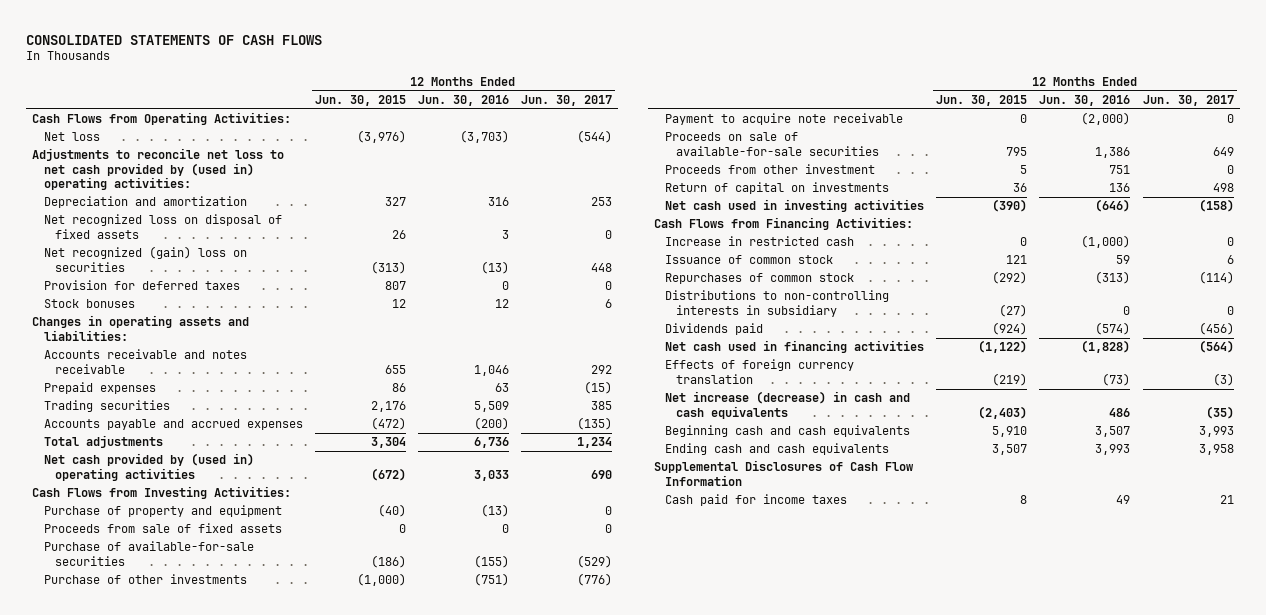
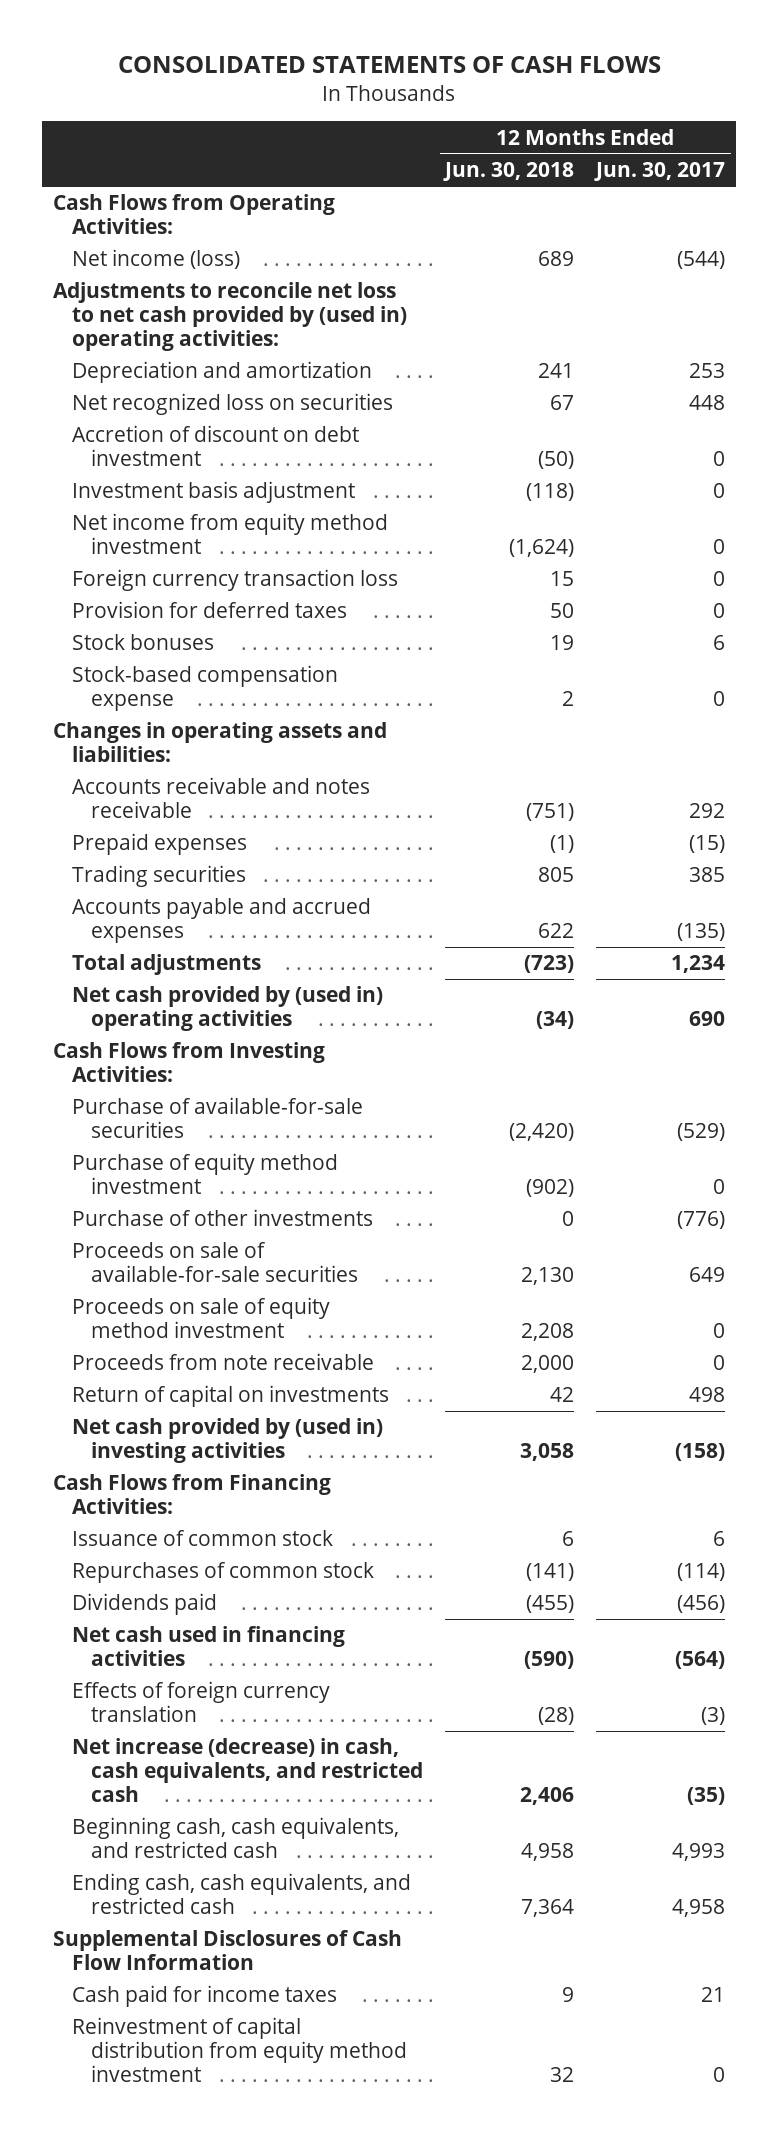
[314,95,406,107] Jun. 30, 2015 -> none
[417,95,509,107] Jun. 30, 2016 -> none
none -> [443,162,575,182] Jun. 30, 2018
[43,132,100,142] Net loss -> [71,249,240,270] Net income (loss)
[43,214,282,239] Net recognized loss on disposal of fixed assets -> none
[43,246,247,272] Net recognized (gain) loss on securities -> [71,393,393,416] Net recognized loss on securities
none -> [71,425,359,467] Accretion of discount on debt investment
none -> [71,481,355,504] Investment basis adjustment
none -> [71,513,388,555] Net income from equity method investment
none -> [71,569,398,592] Foreign currency transaction loss
none -> [71,665,338,712] Stock-based compensation expense
[43,505,282,518] Purchase of property and equipment -> none
[43,523,282,534] Proceeds from sale of fixed assets -> none
none -> [71,1153,338,1195] Purchase of equity method investment
[665,113,904,126] Payment to acquire note receivable -> none
[665,164,876,175] Proceeds from other investment -> none
none -> [71,1297,330,1339] Proceeds on sale of equity method investment
none -> [71,1353,374,1371] Proceeds from note receivable
[665,199,925,213] Net cash used in investing activities -> [71,1418,383,1464] Net cash provided by (used in) investing activities
[665,236,855,247] Increase in restricted cash -> none
[665,290,890,317] Distributions to non-controlling interests in subsidiary -> none
[665,391,911,419] Net increase (decrease) in cash and cash equivalents -> [71,1738,423,1802] Net increase (decrease) in cash, cash equivalents, and restricted cash
[665,425,911,438] Beginning cash and cash equivalents -> [71,1817,399,1859] Beginning cash, cash equivalents, and restricted cash
[1198,426,1234,438] 3,993 -> [672,1843,726,1862] 4,993
[665,443,890,456] Ending cash and cash equivalents -> [71,1873,411,1915] Ending cash, cash equivalents, and restricted cash
[1198,444,1234,456] 3,958 -> [672,1899,726,1918] 4,958
none -> [71,2017,407,2082] Reinvestment of capital distribution from equity method investment

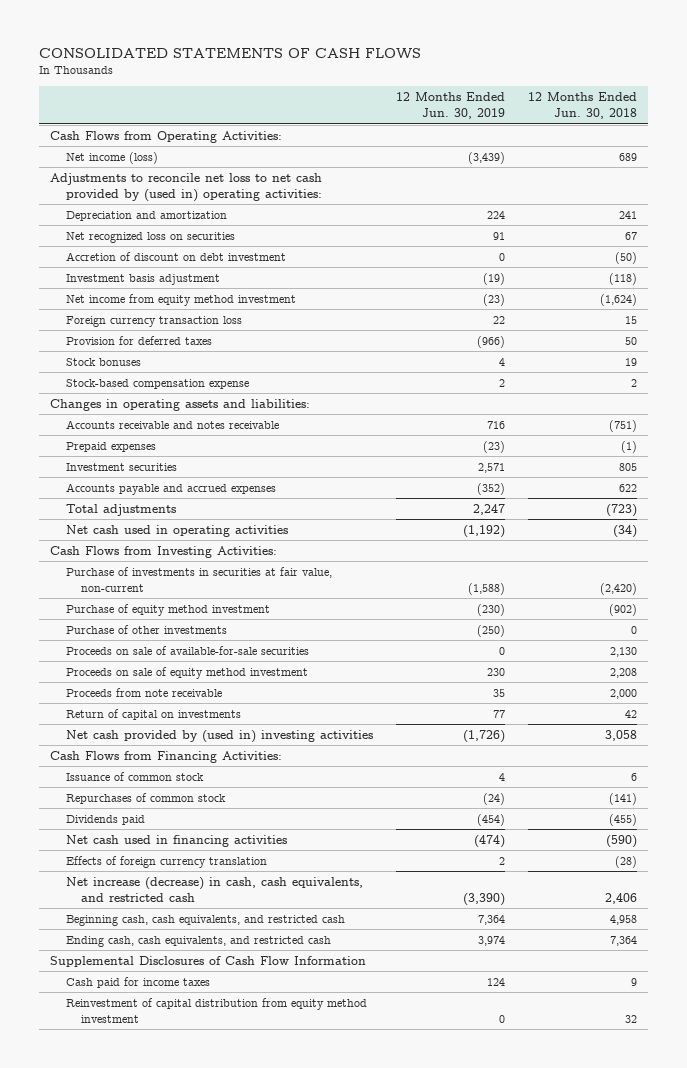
[594,162,726,182] Jun. 30, 2017 -> none
none -> [395,92,505,120] 12 Months Ended Jun. 30, 2019
[71,865,246,888] Trading securities -> none
none -> [65,462,177,471] Investment securities
[71,986,383,1032] Net cash provided by (used in) operating activities -> [65,524,288,537] Net cash used in operating activities
[71,1097,363,1139] Purchase of available-for-sale securities -> [65,566,332,592] Purchase of investments in securities at fair value, non-current

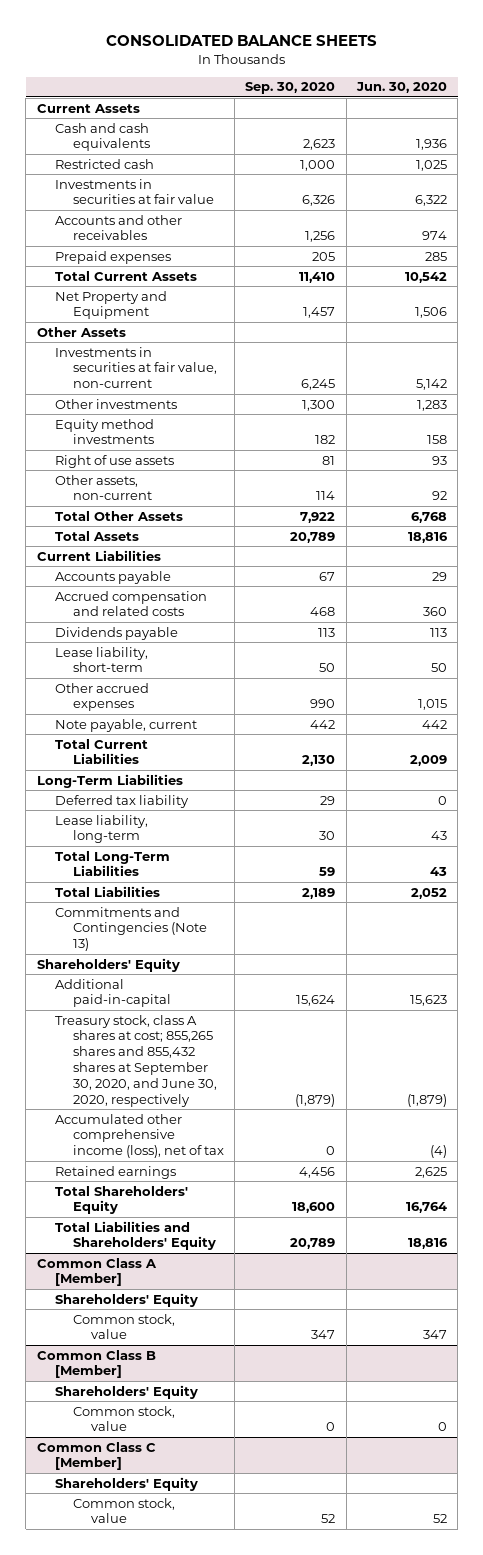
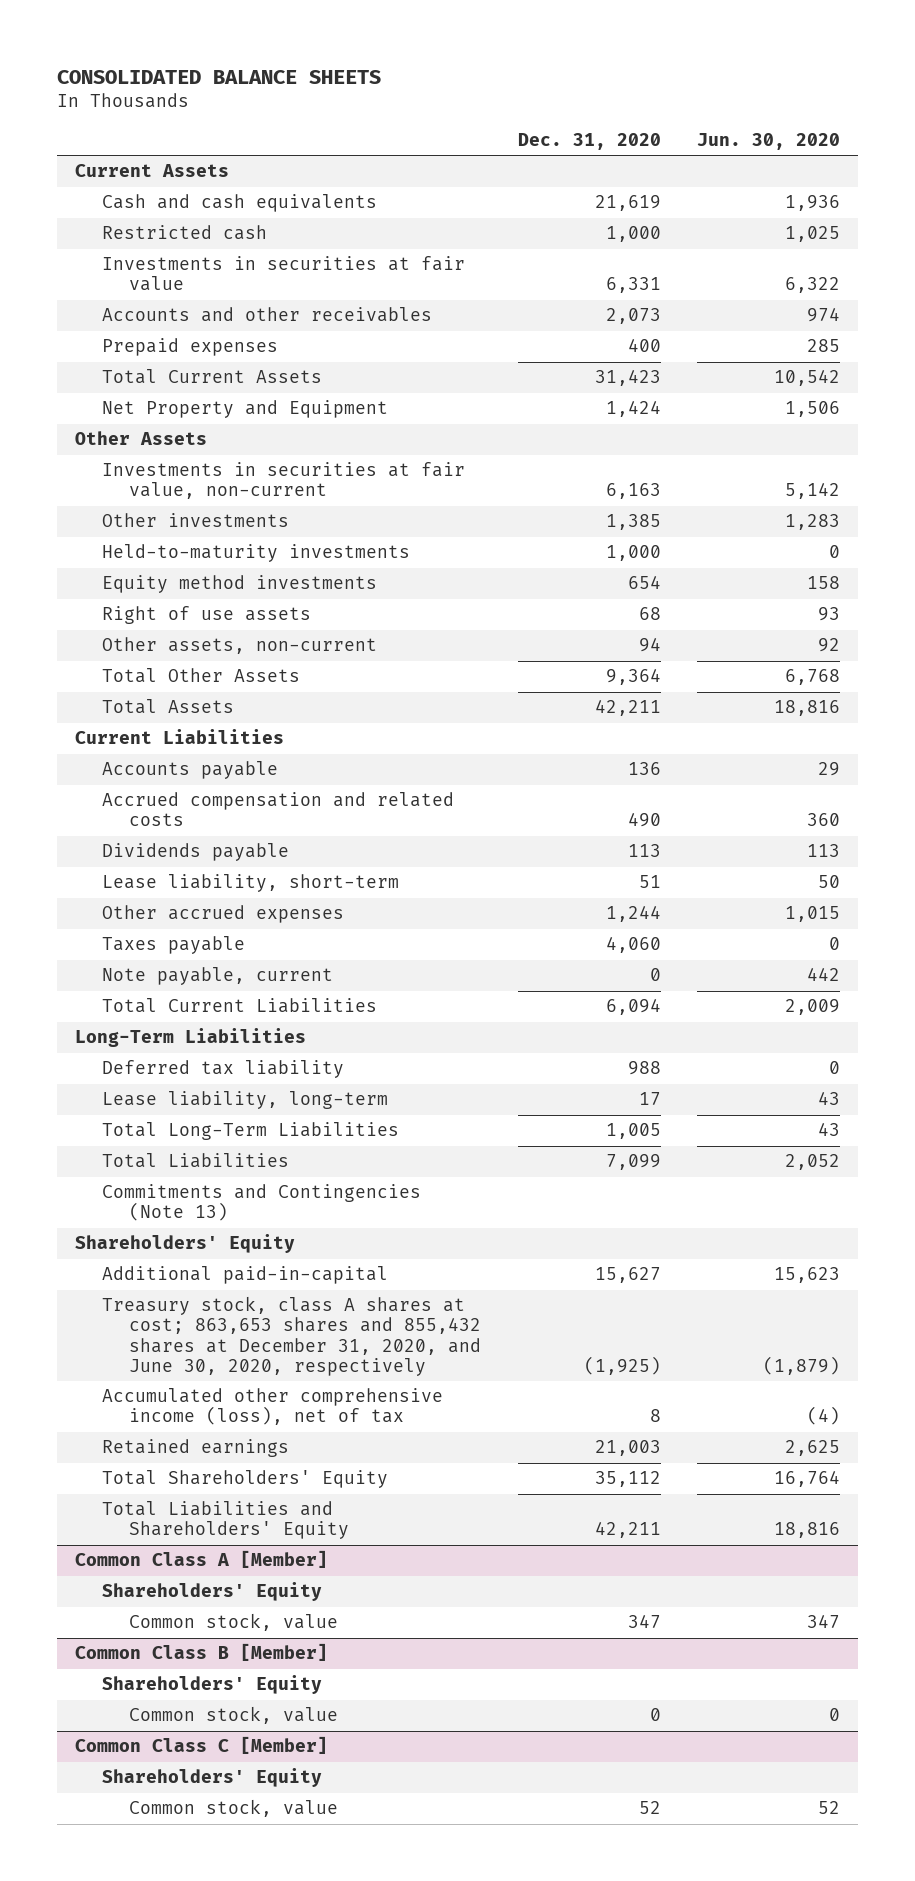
[245,82,336,95] Sep. 30, 2020 -> none
none -> [517,132,661,150] Dec. 31, 2020
none -> [102,544,411,563] Held-to-maturity investments
none -> [102,936,246,955] Taxes payable
[54,1014,217,1107] Treasury stock, class A shares at cost; 855,265 shares and 855,432 shares at September 30, 2020, and June 30, 2020, respectively -> [102,1296,482,1376] Treasury stock, class A shares at cost; 863,653 shares and 855,432 shares at December 31, 2020, and June 30, 2020, respectively

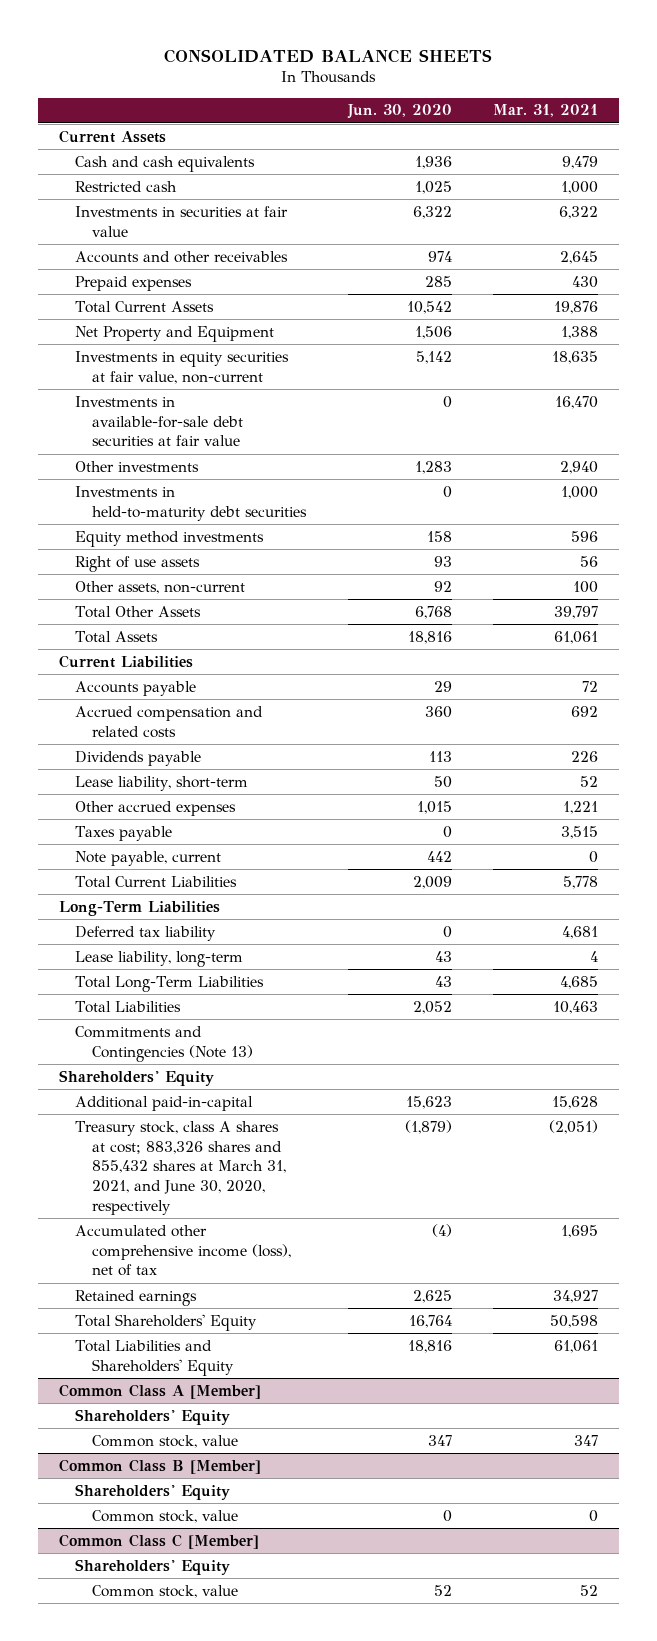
[517,132,661,150] Dec. 31, 2020 -> none
none -> [493,104,599,118] Mar. 31, 2021
[75,431,208,446] Other Assets -> none
[102,462,466,500] Investments in securities at fair value, non-current -> [75,350,290,384] Investments in equity securities at fair value, non-current
none -> [75,395,244,447] Investments in available-for-sale debt securities at fair value
[102,544,411,563] Held-to-maturity investments -> [75,485,308,521] Investments in held-to-maturity debt securities
[102,1296,482,1376] Treasury stock, class A shares at cost; 863,653 shares and 855,432 shares at December 31, 2020, and June 30, 2020, respectively -> [75,1120,287,1215] Treasury stock, class A shares at cost; 883,326 shares and 855,432 shares at March 31, 2021, and June 30, 2020, respectively

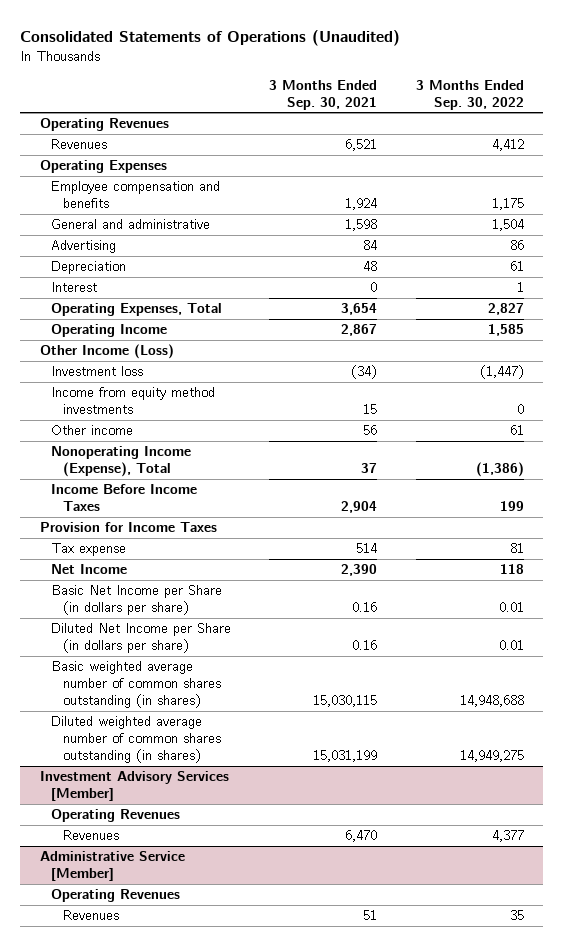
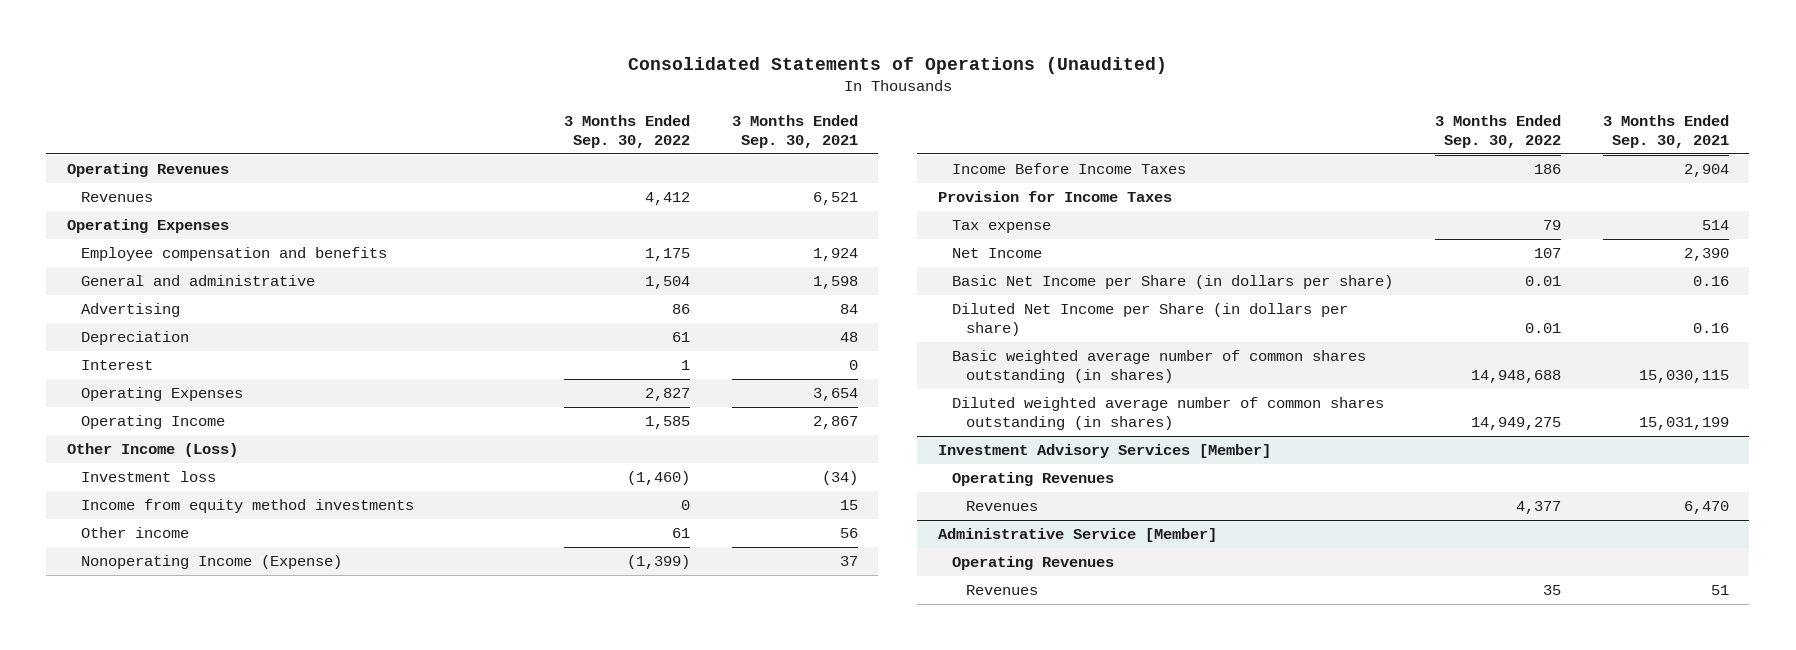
[51,303,223,317] Operating Expenses, Total -> [81,387,244,402] Operating Expenses
[479,365,524,380] (1,447) -> [626,471,690,486] (1,460)
[51,446,192,478] Nonoperating Income (Expense), Total -> [81,555,343,570] Nonoperating Income (Expense)
[475,462,524,478] (1,386) -> [626,555,690,570] (1,399)
[499,501,524,512] 199 -> [1533,164,1561,175] 186
[509,543,524,554] 81 -> [1542,220,1561,231] 79
[499,564,524,575] 118 -> [1533,248,1561,259] 107

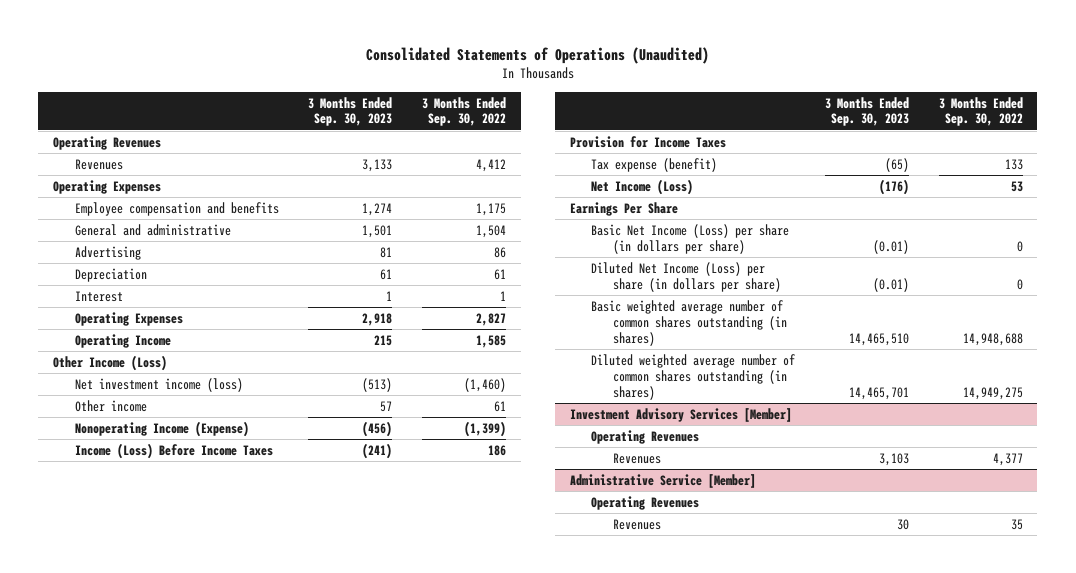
[731,114,858,148] 3 Months Ended Sep. 30, 2021 -> none
none -> [308,96,393,127] 3 Months Ended Sep. 30, 2023
[81,499,415,514] Income from equity method investments -> none
[81,471,217,483] Investment loss -> [74,377,243,392] Net investment income (loss)
[952,163,1187,175] Income Before Income Taxes -> [74,442,273,459] Income (Loss) Before Income Taxes
[952,220,1052,234] Tax expense -> [591,157,718,172] Tax expense (benefit)
[1542,220,1561,231] 79 -> [1004,158,1023,170] 133
[952,248,1043,259] Net Income -> [591,178,694,195] Net Income (Loss)
[1533,248,1561,259] 107 -> [1010,180,1023,192] 53
none -> [569,201,678,216] Earnings Per Share
[952,275,1394,290] Basic Net Income per Share (in dollars per share) -> [591,223,790,254] Basic Net Income (Loss) per share (in dollars per share)
[1524,276,1561,287] 0.01 -> [1016,240,1023,252] 0
[952,303,1349,337] Diluted Net Income per Share (in dollars per share) -> [591,261,781,292] Diluted Net Income (Loss) per share (in dollars per share)
[1524,323,1561,334] 0.01 -> [1016,278,1023,290] 0

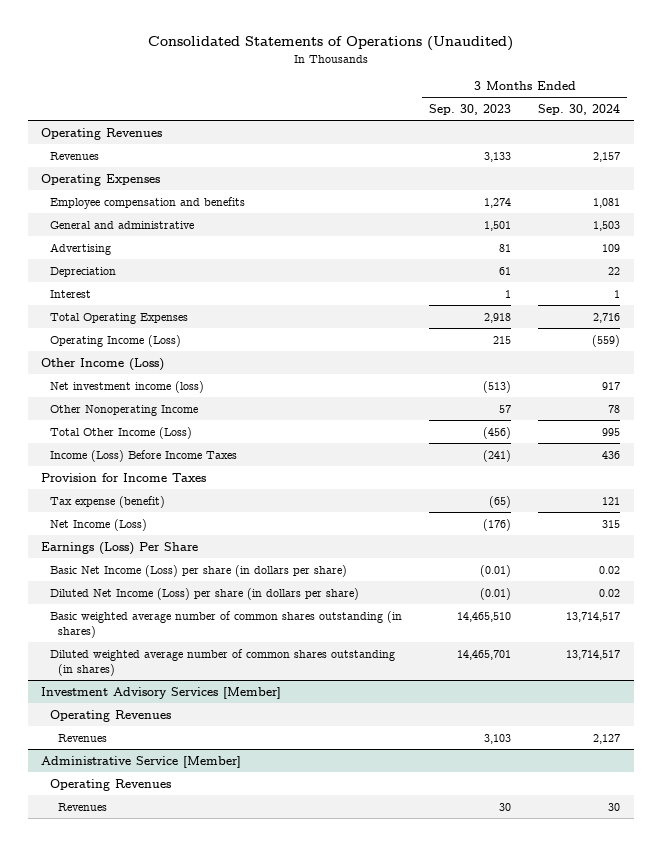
[421,96,506,127] 3 Months Ended Sep. 30, 2022 -> none
none -> [538,104,621,116] Sep. 30, 2024
[74,311,183,326] Operating Expenses -> [49,312,188,324] Total Operating Expenses
[74,333,171,348] Operating Income -> [49,334,181,347] Operating Income (Loss)
[74,399,147,412] Other income -> [49,404,198,416] Other Nonoperating Income
[74,420,249,437] Nonoperating Income (Expense) -> [49,426,192,439] Total Other Income (Loss)
[569,201,678,216] Earnings Per Share -> [41,541,199,555] Earnings (Loss) Per Share

